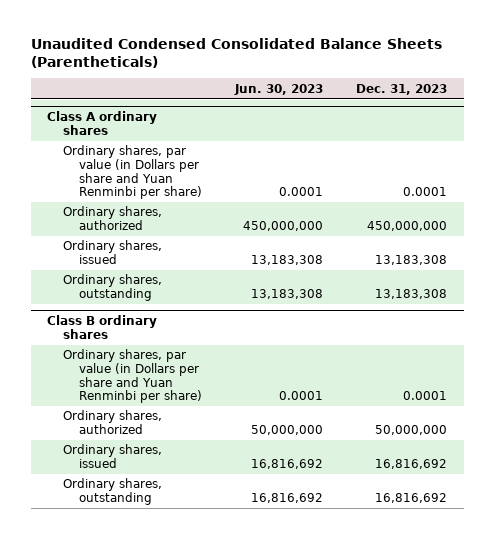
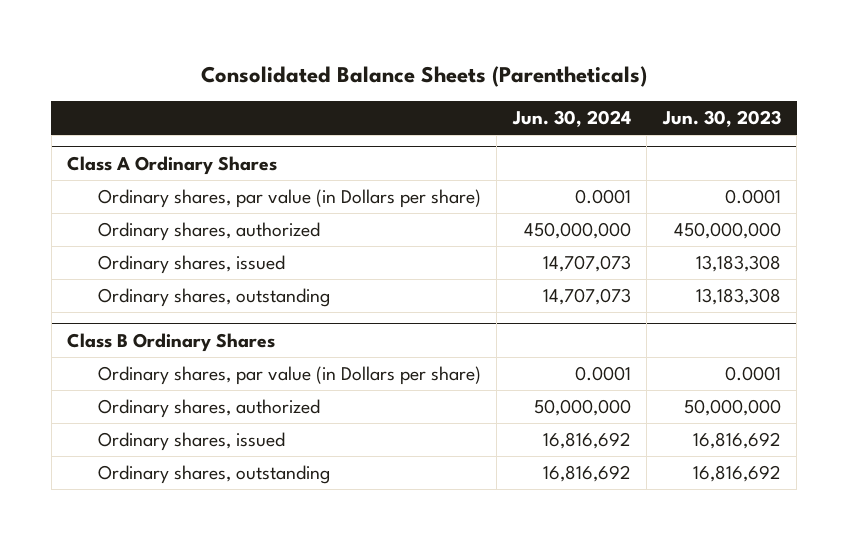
[30,37,442,68] Unaudited Condensed Consolidated Balance Sheets (Parentheticals) -> [201,65,648,87] Consolidated Balance Sheets (Parentheticals)
[356,83,448,95] Dec. 31, 2023 -> none
none -> [511,110,631,128] Jun. 30, 2024
[47,111,158,135] Class A ordinary shares -> [67,155,278,175] Class A Ordinary Shares
[63,145,203,200] Ordinary shares, par value (in Dollars per share and Yuan Renminbi per share) -> [97,188,481,208] Ordinary shares, par value (in Dollars per share)
[47,315,158,339] Class B ordinary shares -> [67,332,276,352] Class B Ordinary Shares
[63,349,203,404] Ordinary shares, par value (in Dollars per share and Yuan Renminbi per share) -> [97,365,481,385] Ordinary shares, par value (in Dollars per share)

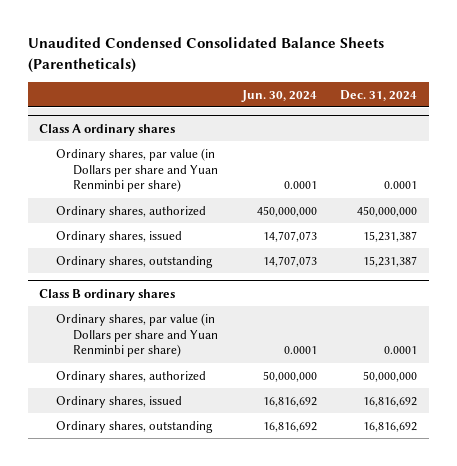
[201,65,648,87] Consolidated Balance Sheets (Parentheticals) -> [27,37,384,73] Unaudited Condensed Consolidated Balance Sheets (Parentheticals)
[661,110,781,128] Jun. 30, 2023 -> none
none -> [340,89,418,101] Dec. 31, 2024
[67,155,278,175] Class A Ordinary Shares -> [39,123,176,136] Class A ordinary shares
[97,188,481,208] Ordinary shares, par value (in Dollars per share) -> [56,147,219,193] Ordinary shares, par value (in Dollars per share and Yuan Renminbi per share)
[67,332,276,352] Class B Ordinary Shares -> [39,288,176,301] Class B ordinary shares
[97,365,481,385] Ordinary shares, par value (in Dollars per share) -> [56,312,219,358] Ordinary shares, par value (in Dollars per share and Yuan Renminbi per share)

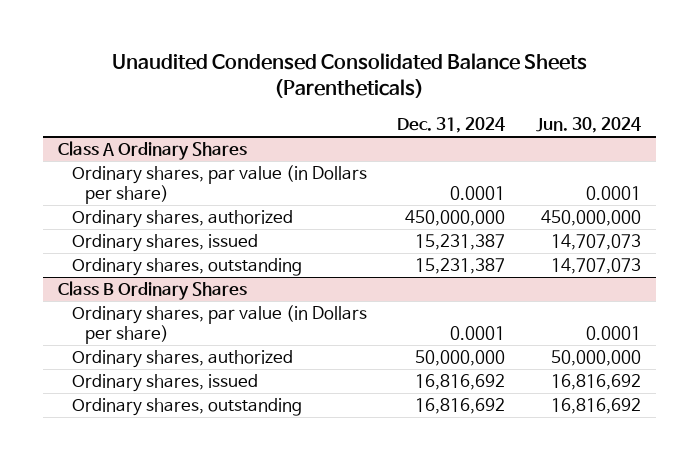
[39,123,176,136] Class A ordinary shares -> [58,141,248,161] Class A Ordinary Shares
[56,147,219,193] Ordinary shares, par value (in Dollars per share and Yuan Renminbi per share) -> [71,165,367,204] Ordinary shares, par value (in Dollars per share)
[39,288,176,301] Class B ordinary shares -> [58,281,248,301] Class B Ordinary Shares
[56,312,219,358] Ordinary shares, par value (in Dollars per share and Yuan Renminbi per share) -> [71,305,367,344] Ordinary shares, par value (in Dollars per share)

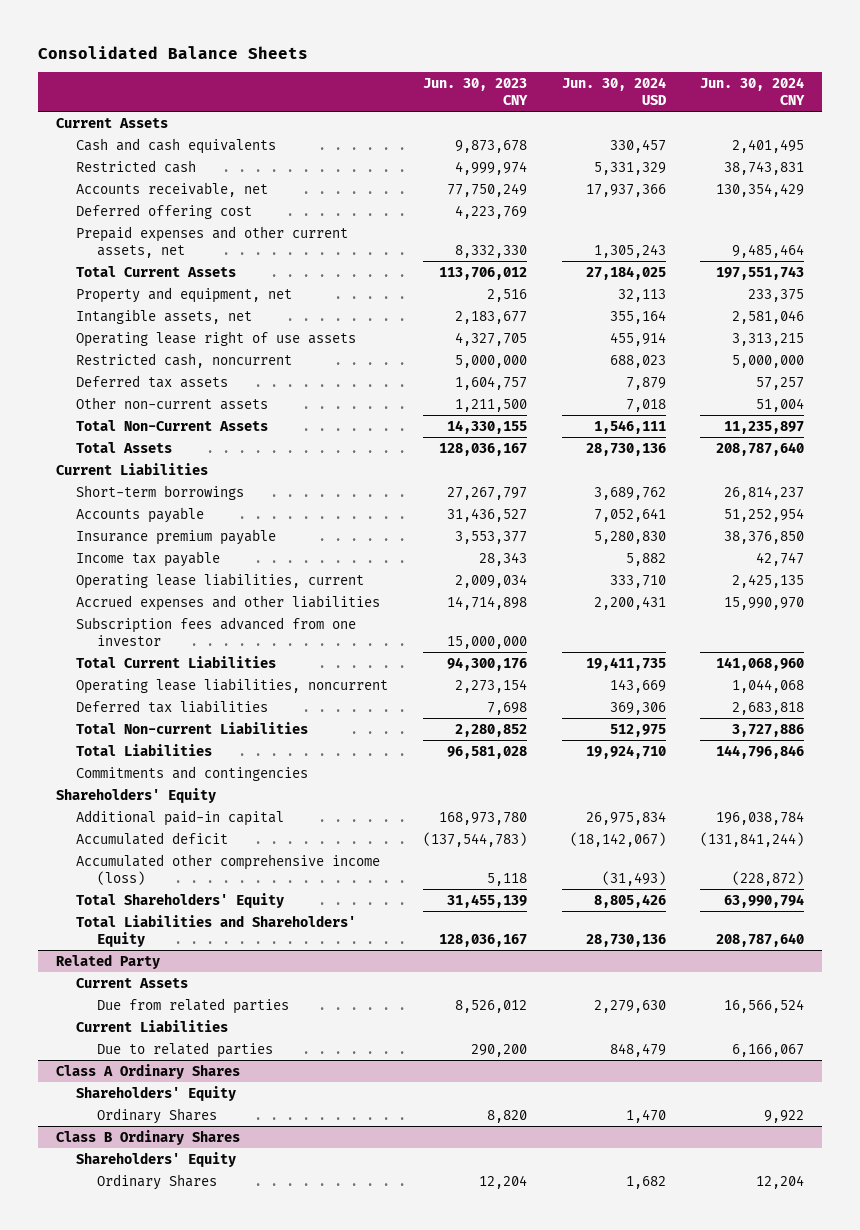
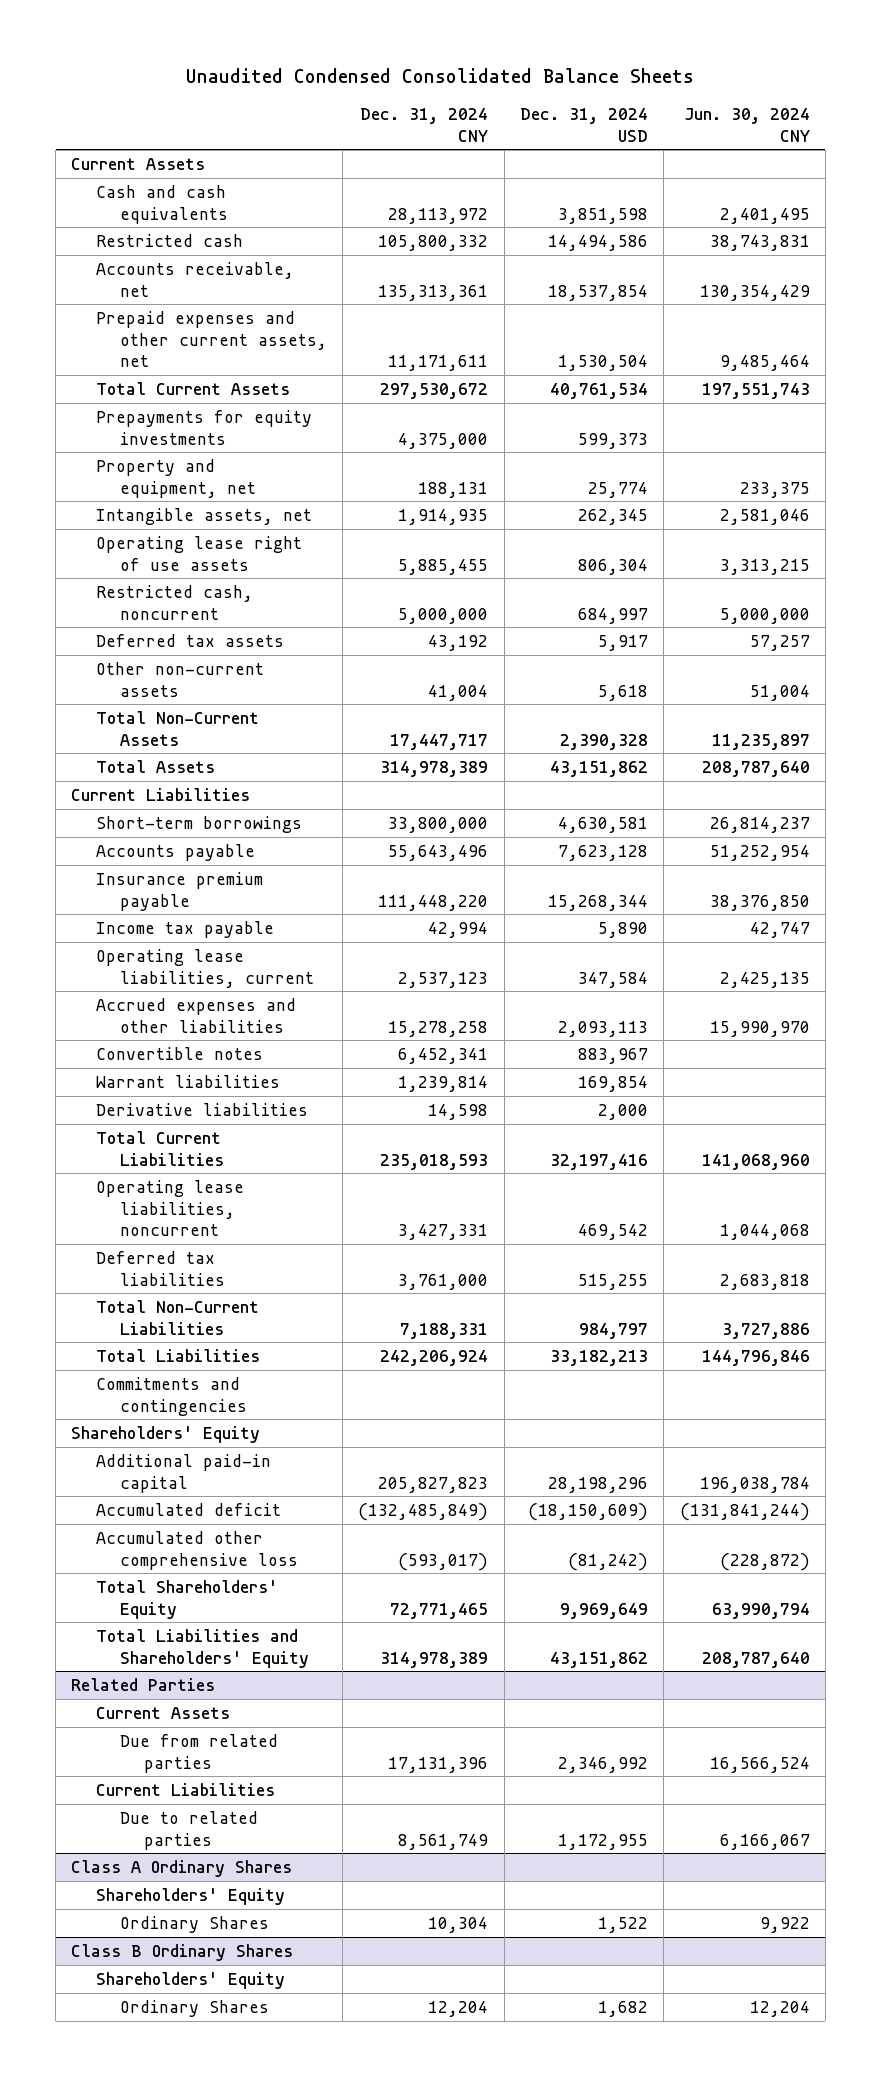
[38,46,309,60] Consolidated Balance Sheets -> [186,67,695,83] Unaudited Condensed Consolidated Balance Sheets
[422,77,528,105] Jun. 30, 2023 CNY -> none
[561,76,666,105] Jun. 30, 2024 USD -> none
none -> [360,107,489,142] Dec. 31, 2024 CNY
none -> [519,107,648,142] Dec. 31, 2024 USD
[76,203,253,219] Deferred offering cost -> none
none -> [95,409,312,445] Prepayments for equity investments
[76,616,357,646] Subscription fees advanced from one investor -> none
none -> [95,1046,263,1060] Convertible notes
none -> [95,1074,280,1088] Warrant liabilities
none -> [95,1102,308,1116] Derivative liabilities
[76,721,309,734] Total Non-current Liabilities -> [95,1299,259,1335] Total Non-Current Liabilities
[76,853,381,885] Accumulated other comprehensive income (loss) -> [95,1530,298,1570] Accumulated other comprehensive loss
[55,953,160,969] Related Party -> [71,1677,216,1691] Related Parties

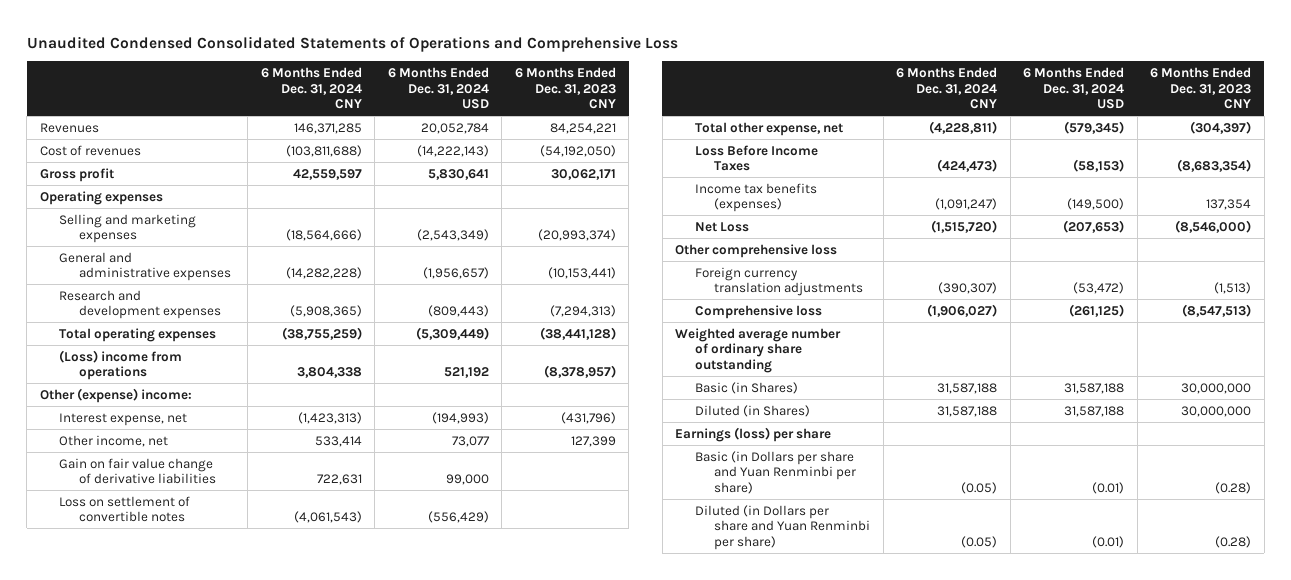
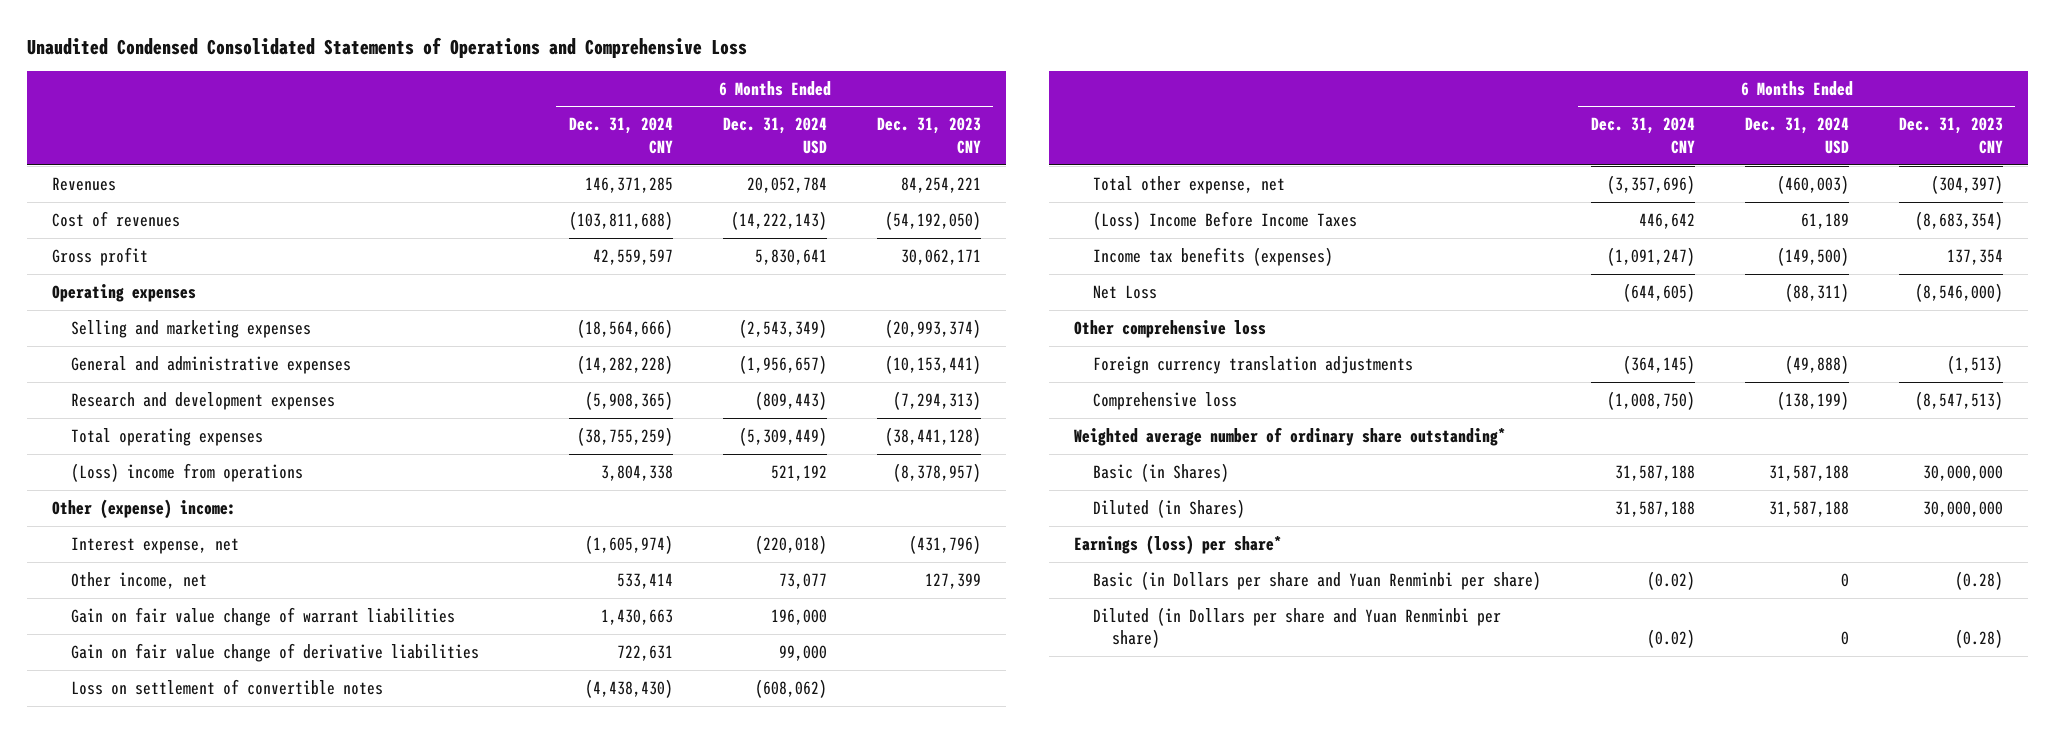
[297,411,362,424] (1,423,313) -> [584,534,673,554] (1,605,974)
[431,411,489,424] (194,993) -> [754,534,827,554] (220,018)
none -> [70,606,455,626] Gain on fair value change of warrant liabilities
[293,511,362,524] (4,061,543) -> [584,678,673,698] (4,438,430)
[427,511,489,524] (556,429) -> [754,678,827,698] (608,062)
[929,120,998,134] (4,228,811) -> [1606,174,1695,194] (3,357,696)
[1064,120,1125,134] (579,345) -> [1776,174,1849,194] (460,003)
[694,144,818,172] Loss Before Income Taxes -> [1092,210,1357,230] (Loss) Income Before Income Taxes
[937,159,998,173] (424,473) -> [1638,212,1695,229] 446,642
[1073,159,1125,173] (58,153) -> [1800,212,1849,229] 61,189
[931,219,998,233] (1,515,720) -> [1622,282,1695,302] (644,605)
[1063,219,1125,233] (207,653) -> [1784,282,1849,302] (88,311)
[938,282,998,295] (390,307) -> [1622,354,1695,374] (364,145)
[1073,282,1125,295] (53,472) -> [1784,354,1849,374] (49,888)
[927,303,998,317] (1,906,027) -> [1606,390,1695,410] (1,008,750)
[1069,303,1125,317] (261,125) -> [1776,390,1849,410] (138,199)
[675,327,842,373] Weighted average number of ordinary share outstanding -> [1073,426,1506,446] Weighted average number of ordinary share outstanding*
[675,426,832,442] Earnings (loss) per share -> [1073,534,1282,555] Earnings (loss) per share*
[961,481,998,494] (0.05) -> [1646,570,1695,590] (0.02)
[1092,481,1125,494] (0.01) -> [1840,572,1849,587] 0
[961,535,998,548] (0.05) -> [1646,629,1695,649] (0.02)
[1092,535,1125,548] (0.01) -> [1840,631,1849,646] 0

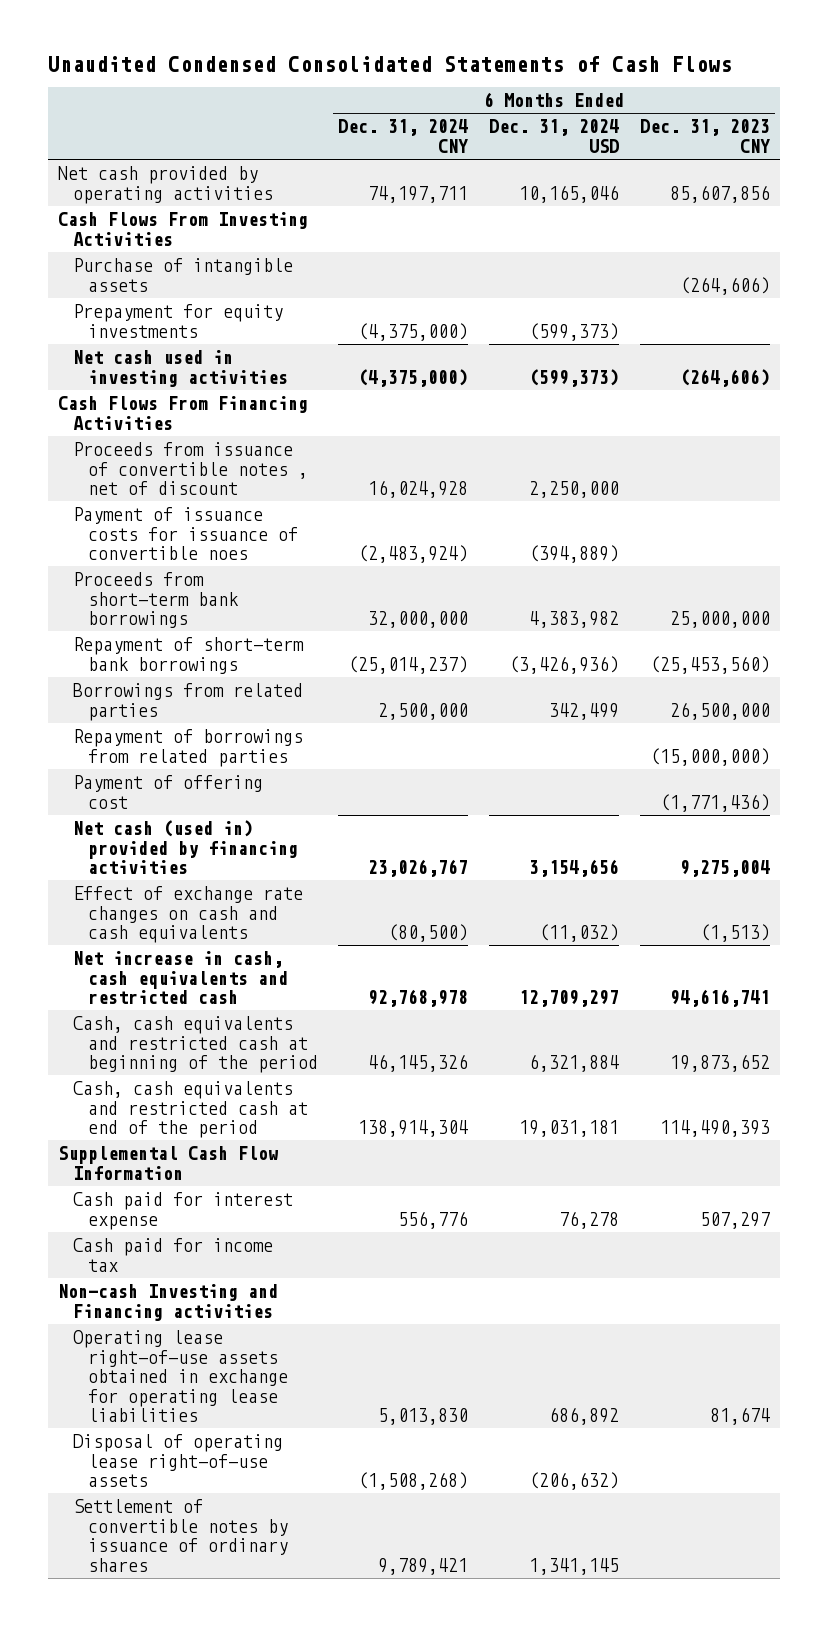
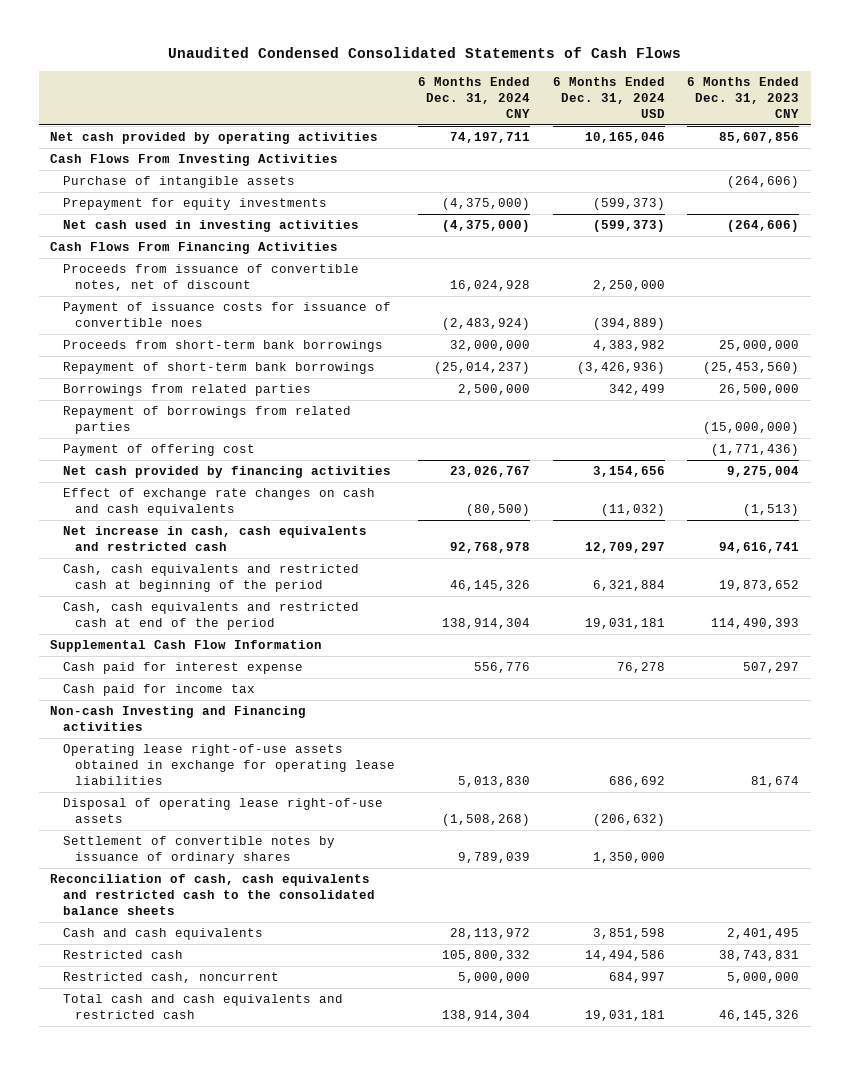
[72,442,308,496] Proceeds from issuance of convertible notes , net of discount -> [62,263,359,292] Proceeds from issuance of convertible notes, net of discount
[72,820,298,875] Net cash (used in) provided by financing activities -> [62,465,391,478] Net cash provided by financing activities
[548,1407,619,1426] 686,892 -> [608,776,665,788] 686,692
[378,1557,469,1575] 9,789,421 -> [457,852,530,864] 9,789,039
[528,1557,619,1575] 1,341,145 -> [592,852,665,864] 1,350,000
none -> [50,873,375,916] Reconciliation of cash, cash equivalents and restricted cash to the consolidated balance sheets
none -> [62,927,263,940] Cash and cash equivalents
none -> [62,949,183,959] Restricted cash
none -> [62,971,279,983] Restricted cash, noncurrent
none -> [62,993,343,1020] Total cash and cash equivalents and restricted cash

